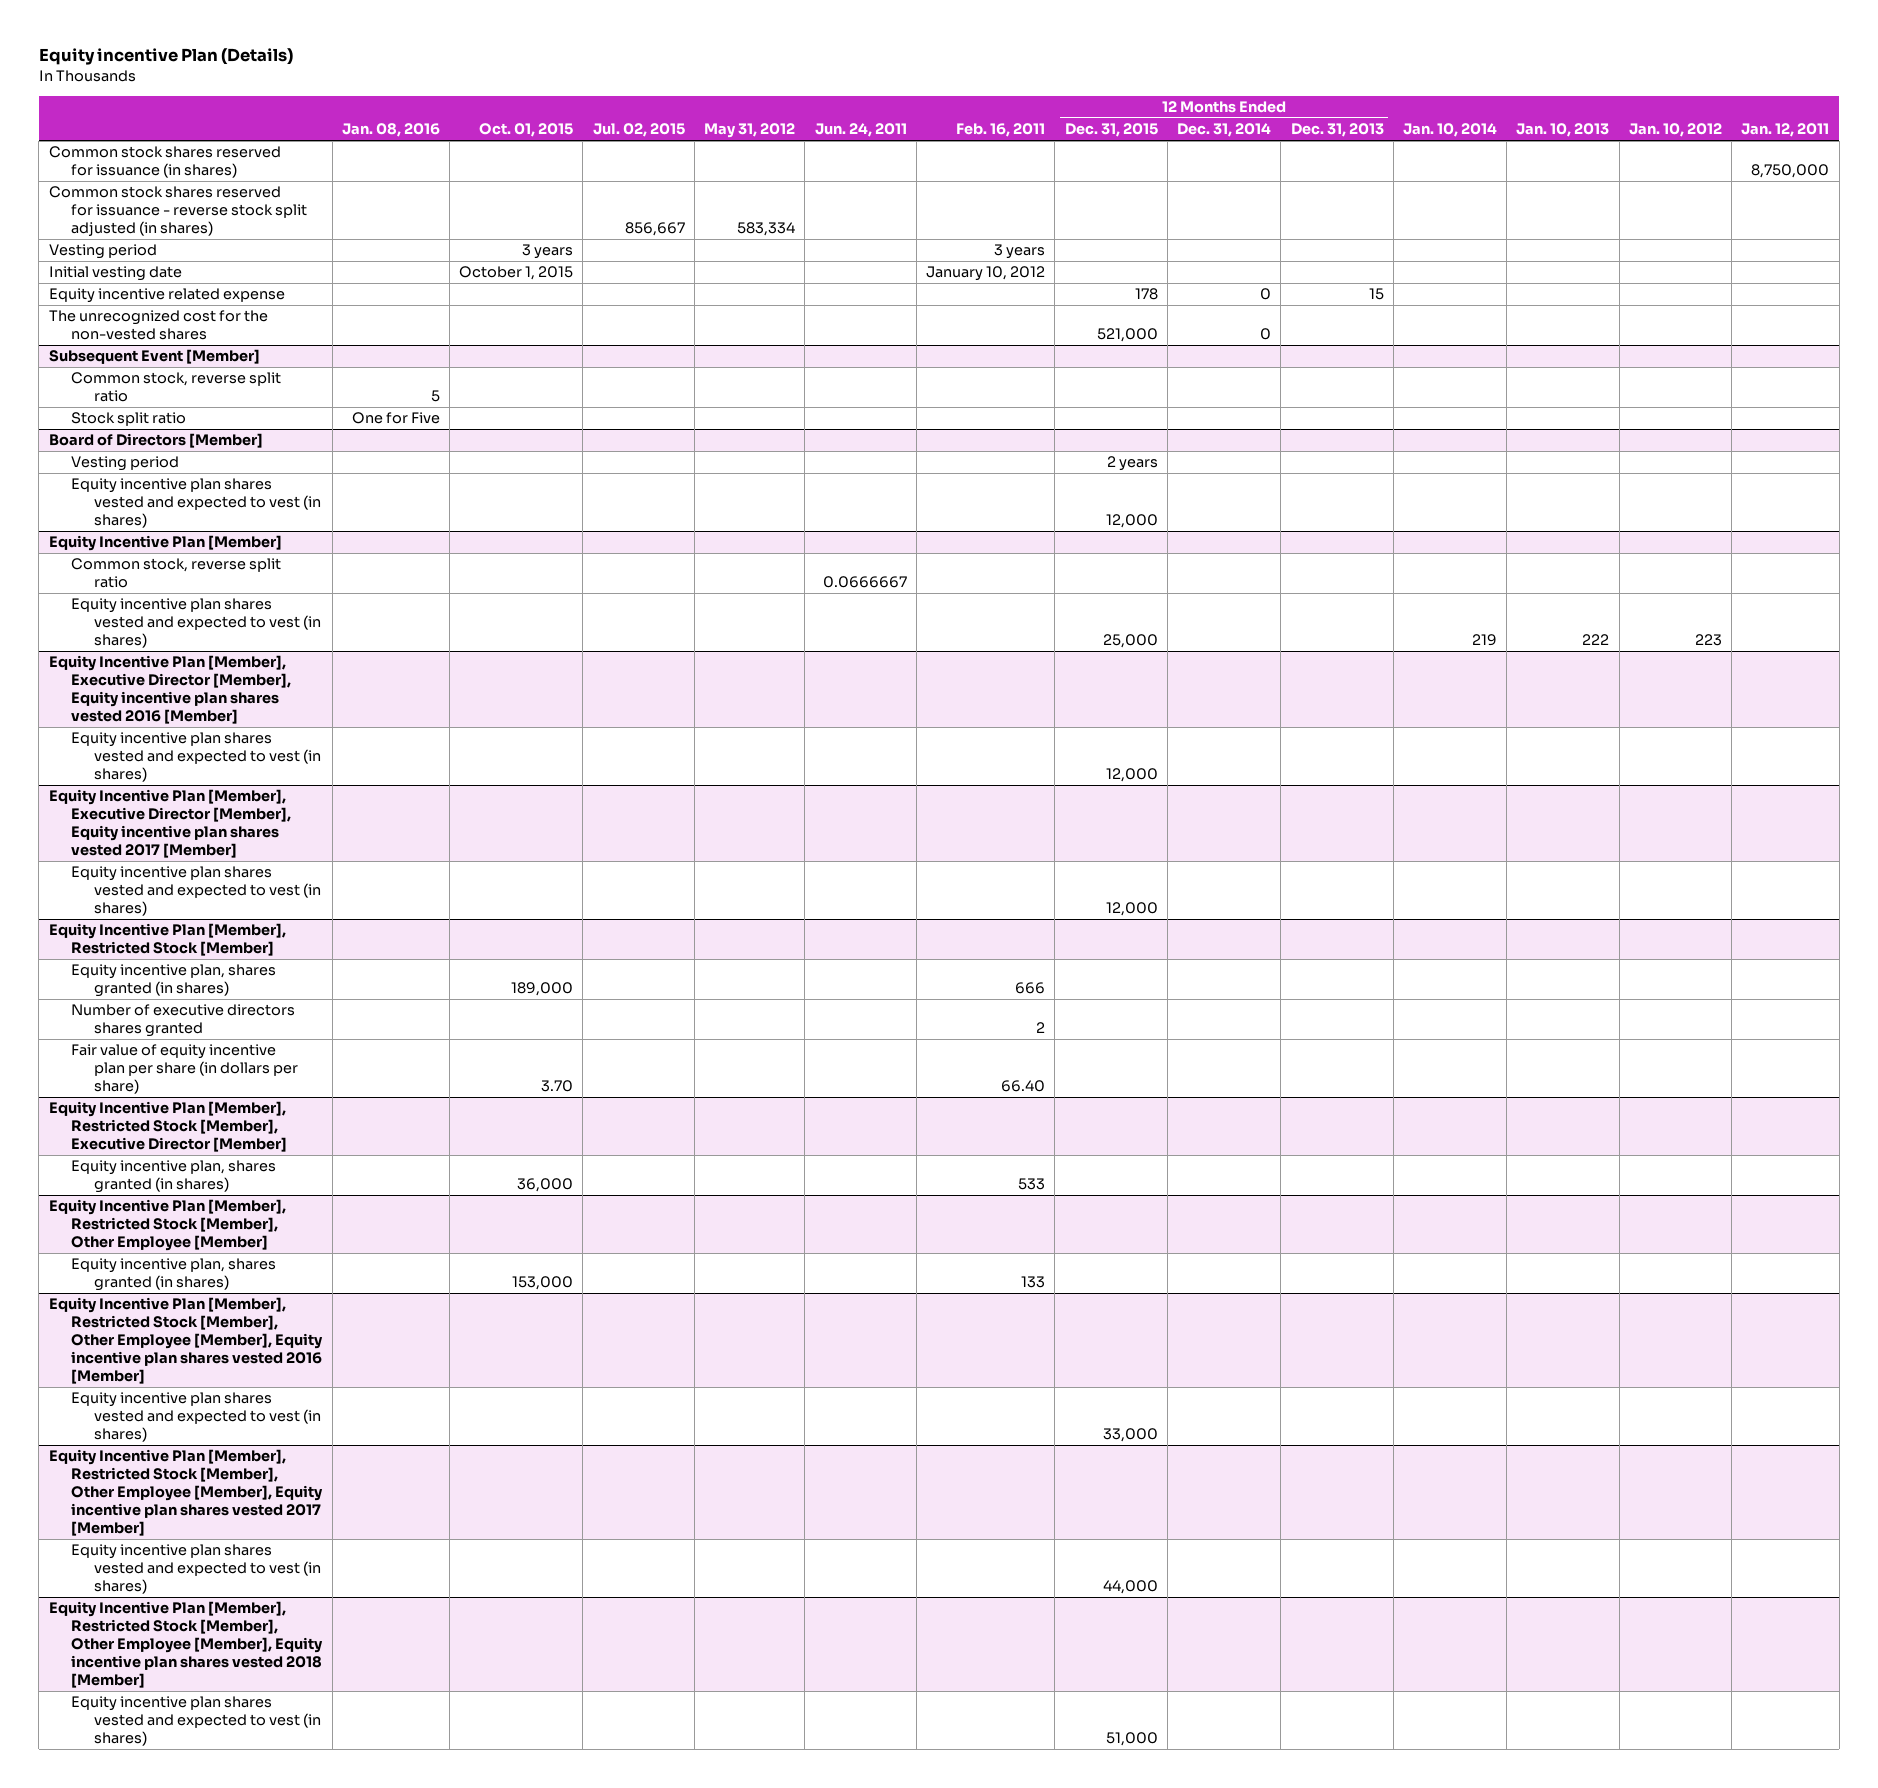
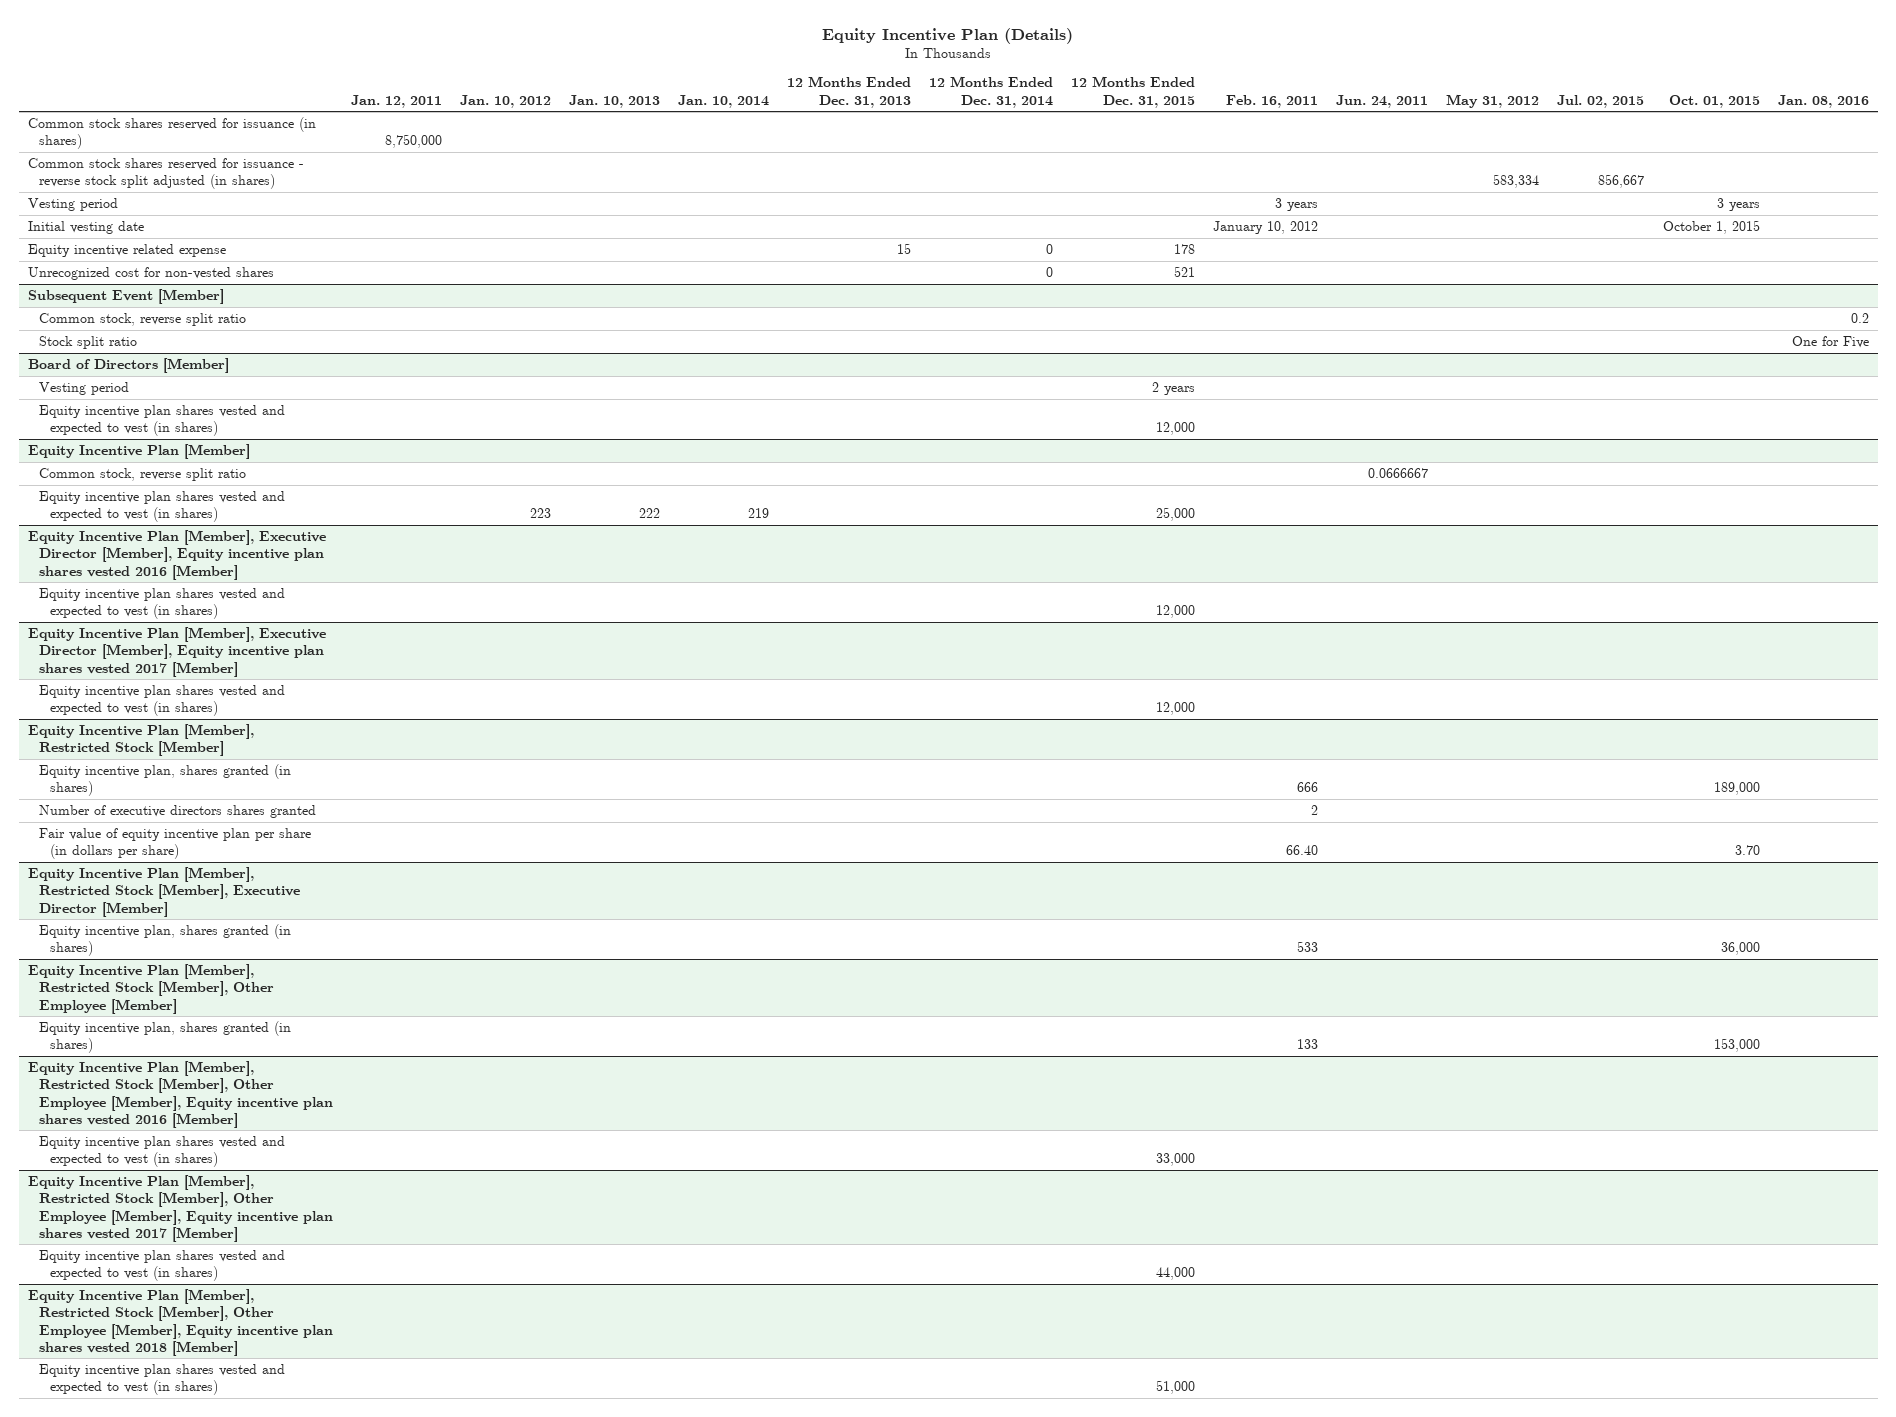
[38,48,293,66] Equity incentive Plan (Details) -> [822,27,1074,44] Equity Incentive Plan (Details)
[48,310,268,341] The unrecognized cost for the non-vested shares -> [27,266,274,280] Unrecognized cost for non-vested shares
[1096,328,1158,343] 521,000 -> [1174,265,1196,277] 521
[430,390,440,403] 5 -> [1850,312,1869,323] 0.2

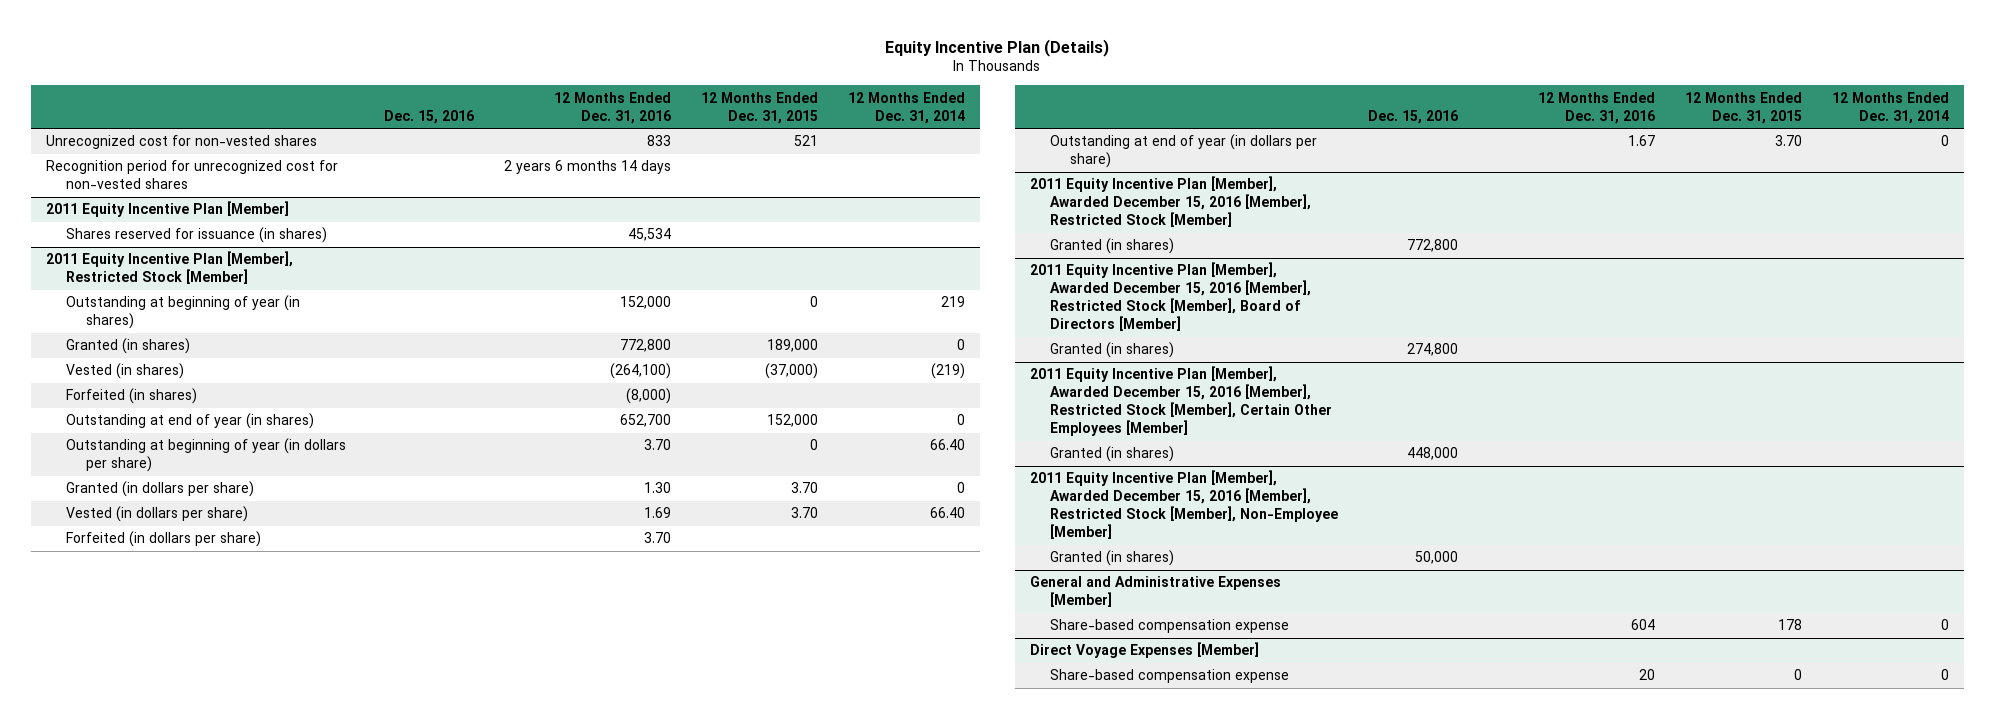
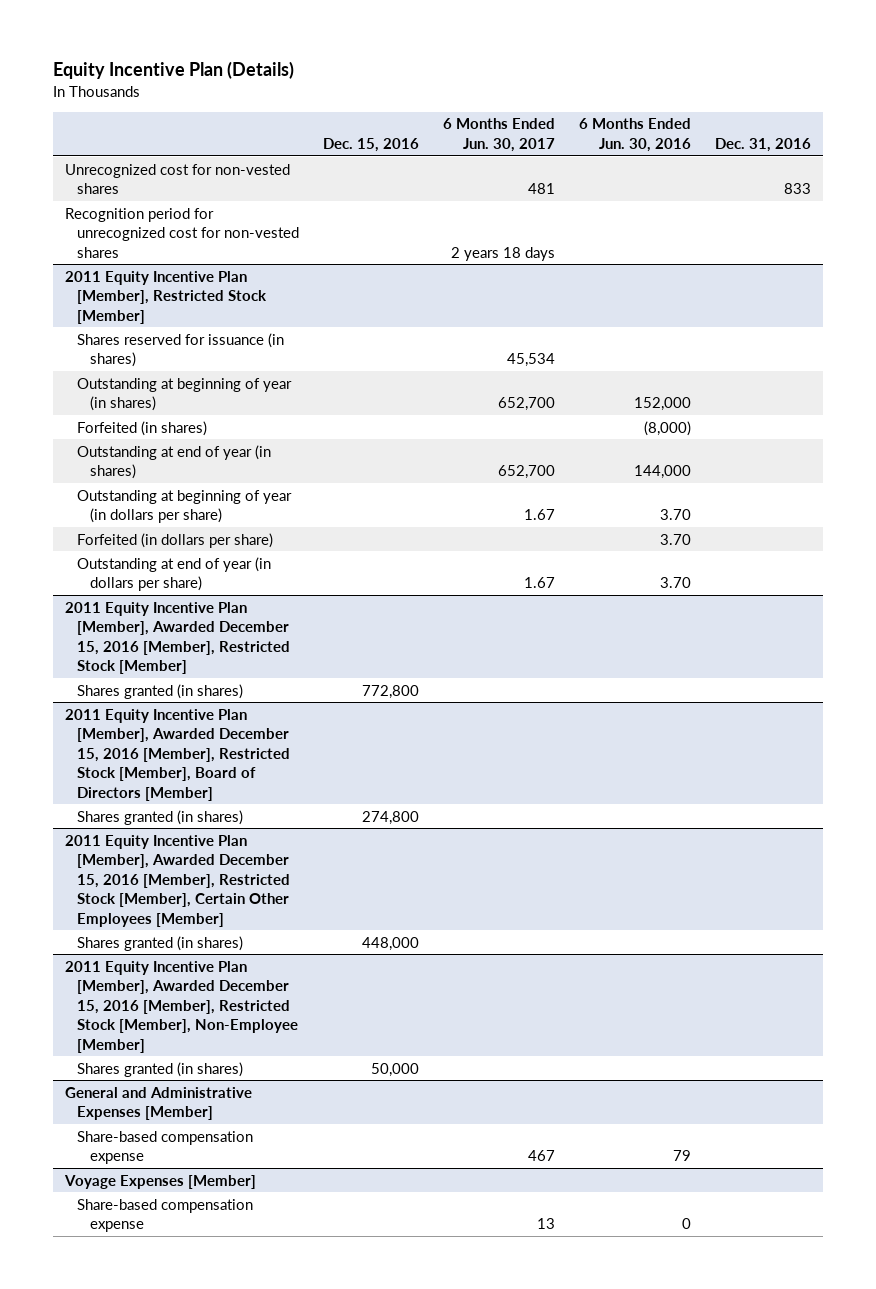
[554,91,672,124] 12 Months Ended Dec. 31, 2016 -> none
[701,91,819,124] 12 Months Ended Dec. 31, 2015 -> none
[848,91,966,124] 12 Months Ended Dec. 31, 2014 -> none
none -> [443,118,556,153] 6 Months Ended Jun. 30, 2017
none -> [579,118,692,153] 6 Months Ended Jun. 30, 2016
none -> [715,138,812,153] Dec. 31, 2016
[46,201,290,218] 2011 Equity Incentive Plan [Member] -> none
[66,227,328,244] Shares reserved for issuance (in shares) -> none
none -> [77,332,285,368] Shares reserved for issuance (in shares)
[66,338,191,355] Granted (in shares) -> none
[66,363,185,380] Vested (in shares) -> none
[66,481,255,498] Granted (in dollars per share) -> none
[66,506,249,523] Vested (in dollars per share) -> none
[1049,238,1174,255] Granted (in shares) -> [77,683,244,699] Shares granted (in shares)
[1049,342,1174,359] Granted (in shares) -> [77,809,244,825] Shares granted (in shares)
[1049,446,1174,463] Granted (in shares) -> [77,935,244,951] Shares granted (in shares)
[1049,550,1174,567] Granted (in shares) -> [77,1061,244,1077] Shares granted (in shares)
[1029,642,1259,659] Direct Voyage Expenses [Member] -> none
[1049,669,1289,684] Share-based compensation expense -> none
none -> [63,1174,256,1189] Voyage Expenses [Member]
none -> [77,1198,254,1233] Share-based compensation expense

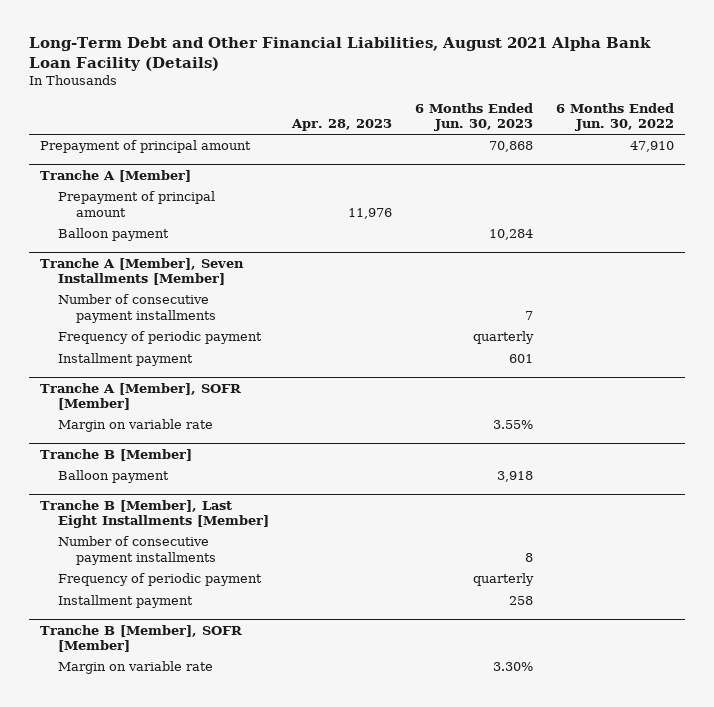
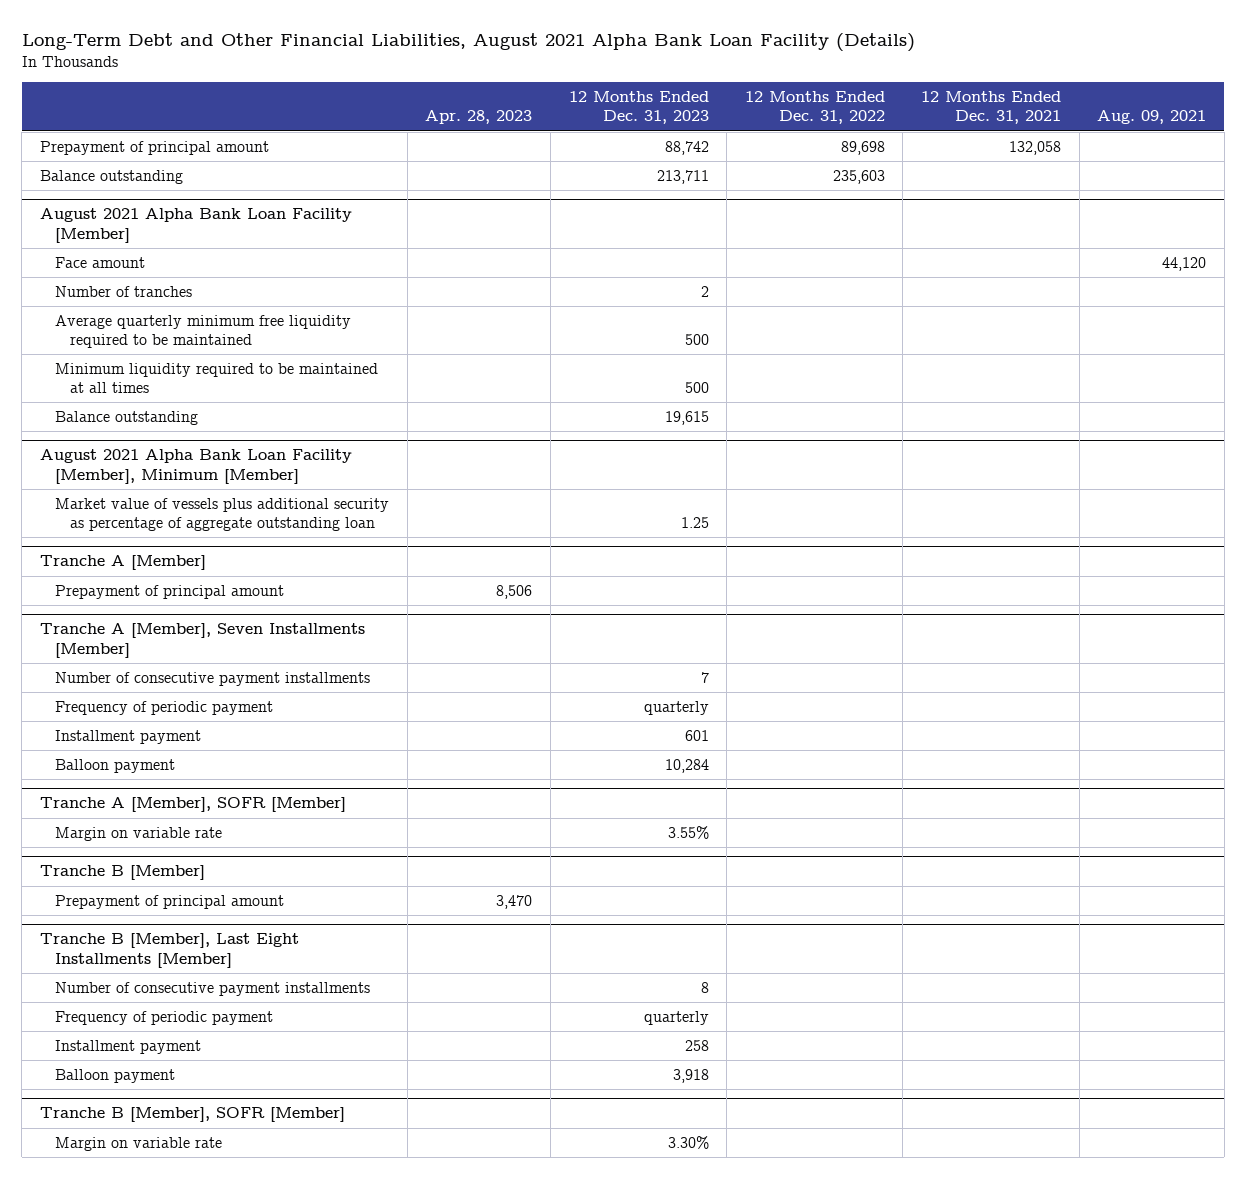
[414,102,533,132] 6 Months Ended Jun. 30, 2023 -> none
[555,102,674,132] 6 Months Ended Jun. 30, 2022 -> none
none -> [568,91,709,125] 12 Months Ended Dec. 31, 2023
none -> [744,91,885,125] 12 Months Ended Dec. 31, 2022
none -> [921,91,1062,125] 12 Months Ended Dec. 31, 2021
none -> [1097,110,1207,125] Aug. 09, 2021
none -> [39,169,183,184] Balance outstanding
none -> [39,208,352,243] August 2021 Alpha Bank Loan Facility [Member]
none -> [55,256,146,268] Face amount
none -> [55,285,193,297] Number of tranches
none -> [55,314,352,349] Average quarterly minimum free liquidity required to be maintained
none -> [55,362,379,394] Minimum liquidity required to be maintained at all times
none -> [55,410,199,425] Balance outstanding
none -> [39,449,352,484] August 2021 Alpha Bank Loan Facility [Member], Minimum [Member]
none -> [55,497,390,532] Market value of vessels plus additional security as percentage of aggregate outstanding loan
[58,228,170,242] Balloon payment -> none
[347,207,392,219] 11,976 -> [496,584,533,599] 8,506
none -> [55,758,176,773] Balloon payment
[58,470,170,484] Balloon payment -> none
none -> [55,894,285,909] Prepayment of principal amount
none -> [55,1068,176,1083] Balloon payment

